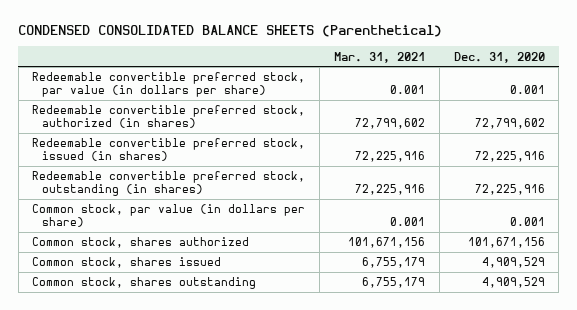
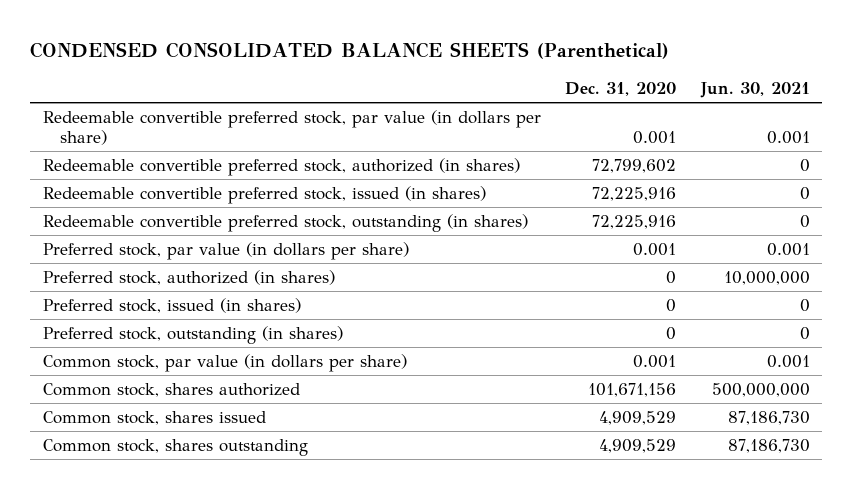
[334,51,426,63] Mar. 31, 2021 -> none
none -> [700,81,811,98] Jun. 30, 2021
none -> [42,241,409,260] Preferred stock, par value (in dollars per share)
none -> [42,269,335,285] Preferred stock, authorized (in shares)
none -> [42,297,301,313] Preferred stock, issued (in shares)
none -> [42,325,343,344] Preferred stock, outstanding (in shares)

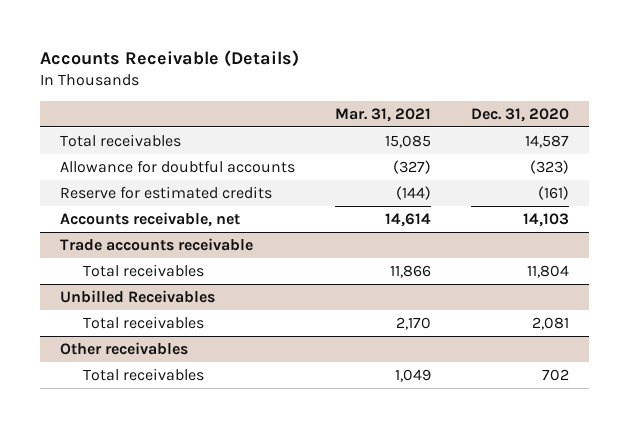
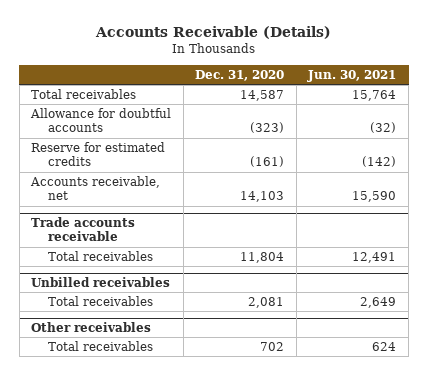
[334,107,431,122] Mar. 31, 2021 -> none
none -> [307,69,397,82] Jun. 30, 2021
[59,289,215,303] Unbilled Receivables -> [31,277,171,288] Unbilled receivables

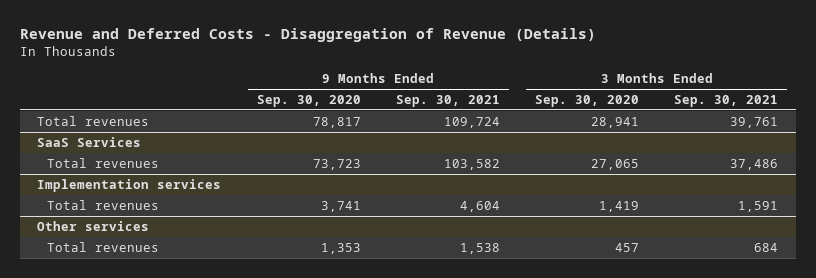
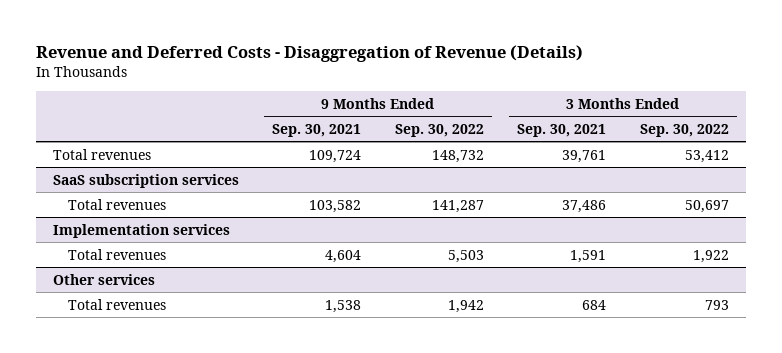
[256,95,361,108] Sep. 30, 2020 -> none
[535,95,640,108] Sep. 30, 2020 -> none
none -> [394,123,484,137] Sep. 30, 2022
none -> [640,123,730,137] Sep. 30, 2022
[37,136,142,147] SaaS Services -> [52,173,239,188] SaaS subscription services

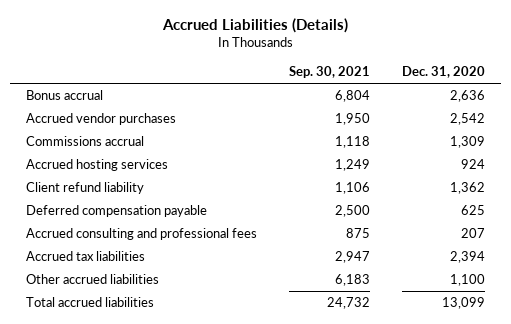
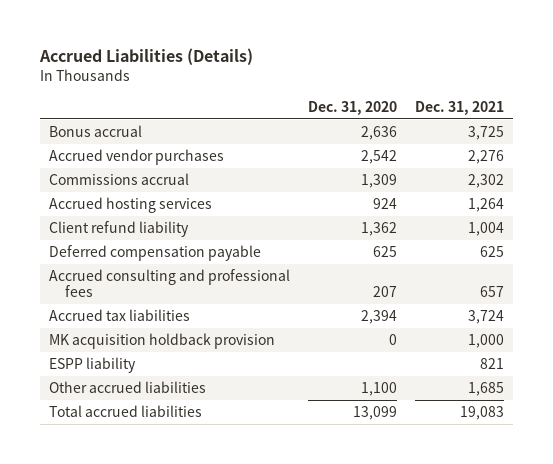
[289,66,371,79] Sep. 30, 2021 -> none
none -> [415,100,505,115] Dec. 31, 2021
none -> [49,333,276,350] MK acquisition holdback provision
none -> [49,357,137,374] ESPP liability

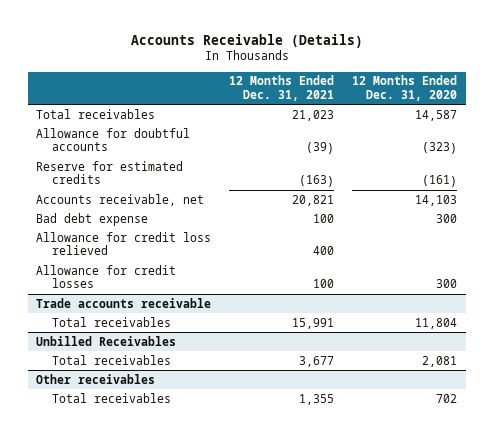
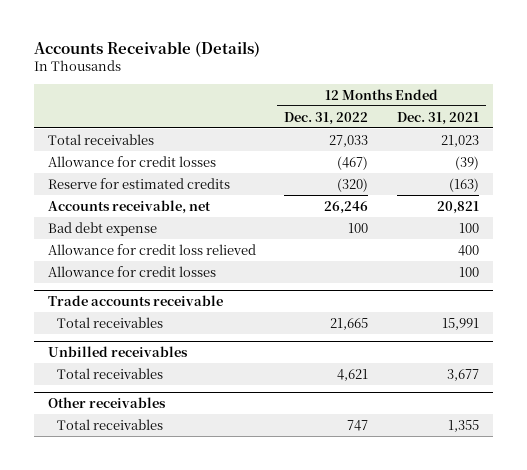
[352,75,458,101] 12 Months Ended Dec. 31, 2020 -> none
none -> [284,111,369,125] Dec. 31, 2022
[36,127,191,152] Allowance for doubtful accounts -> [47,155,216,167] Allowance for credit losses
[36,335,177,346] Unbilled Receivables -> [47,346,188,358] Unbilled receivables

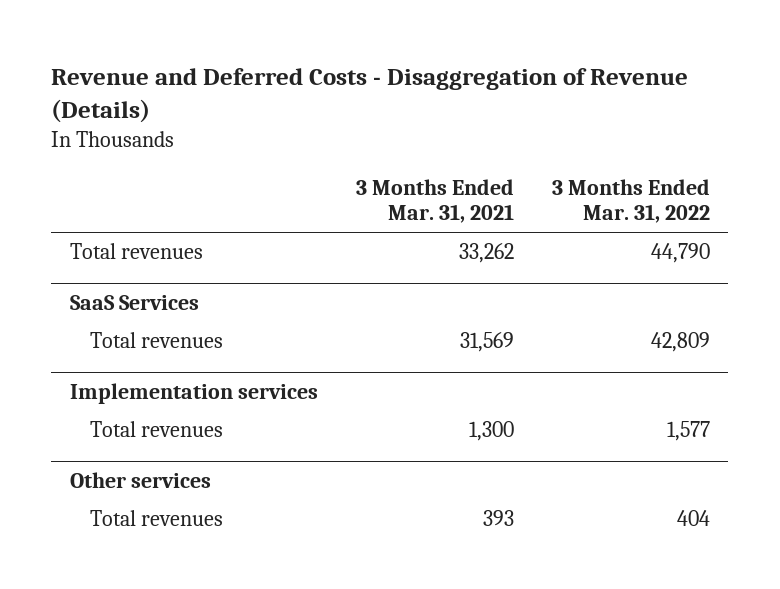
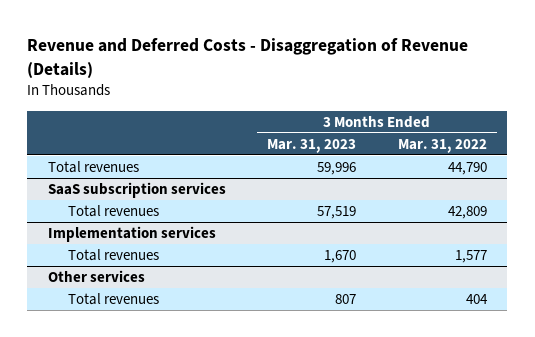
[355,178,514,224] 3 Months Ended Mar. 31, 2021 -> none
none -> [267,138,357,153] Mar. 31, 2023
[70,295,200,311] SaaS Services -> [48,182,227,199] SaaS subscription services

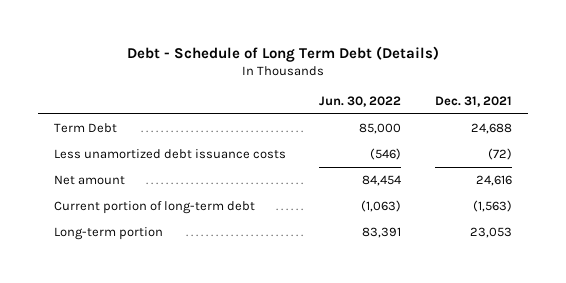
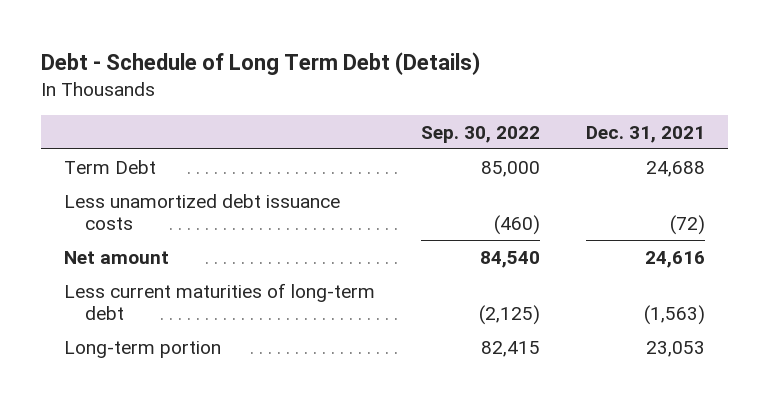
[319,96,402,108] Jun. 30, 2022 -> none
none -> [420,125,540,143] Sep. 30, 2022
[54,200,256,214] Current portion of long-term debt -> [63,282,375,320] Less current maturities of long-term debt

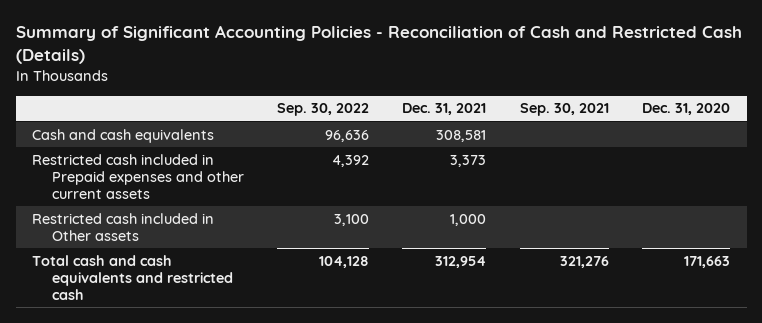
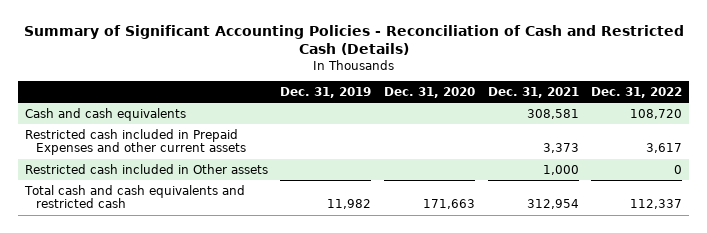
[277,103,370,117] Sep. 30, 2022 -> none
[519,103,609,117] Sep. 30, 2021 -> none
none -> [280,87,372,99] Dec. 31, 2019
none -> [591,87,683,99] Dec. 31, 2022
[32,153,244,199] Restricted cash included in Prepaid expenses and other current assets -> [24,128,246,156] Restricted cash included in Prepaid Expenses and other current assets

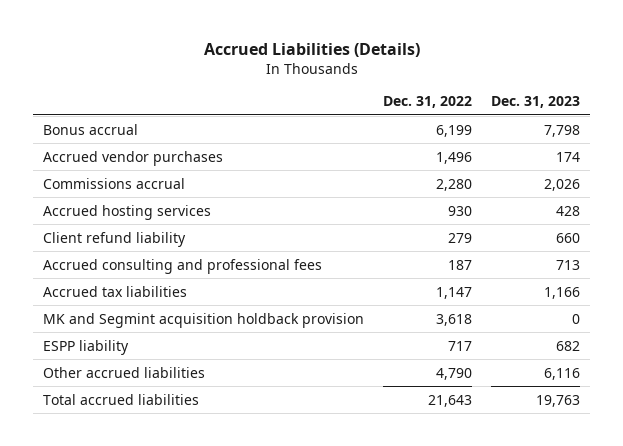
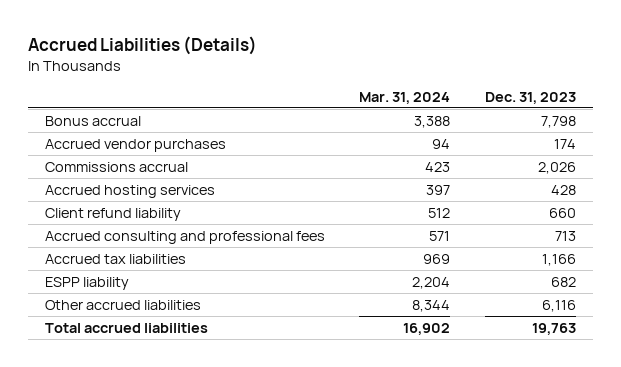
[383,96,473,109] Dec. 31, 2022 -> none
none -> [359,92,451,105] Mar. 31, 2024
[43,312,365,328] MK and Segmint acquisition holdback provision -> none

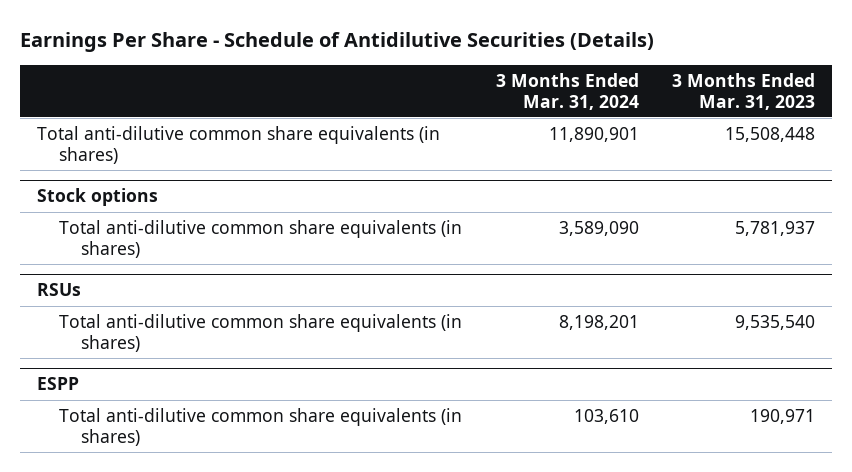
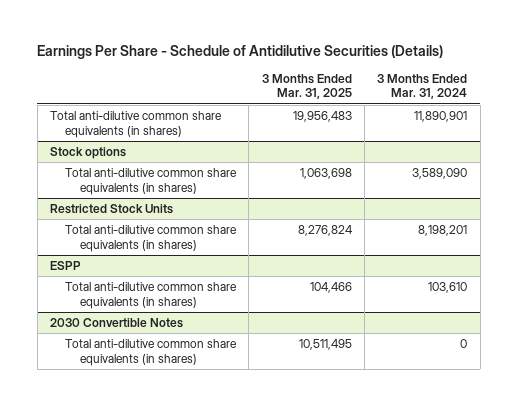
[671,72,815,110] 3 Months Ended Mar. 31, 2023 -> none
none -> [261,73,352,100] 3 Months Ended Mar. 31, 2025
[36,283,81,297] RSUs -> [50,203,174,214] Restricted Stock Units
none -> [50,317,184,328] 2030 Convertible Notes
none -> [64,338,237,366] Total anti-dilutive common share equivalents (in shares)

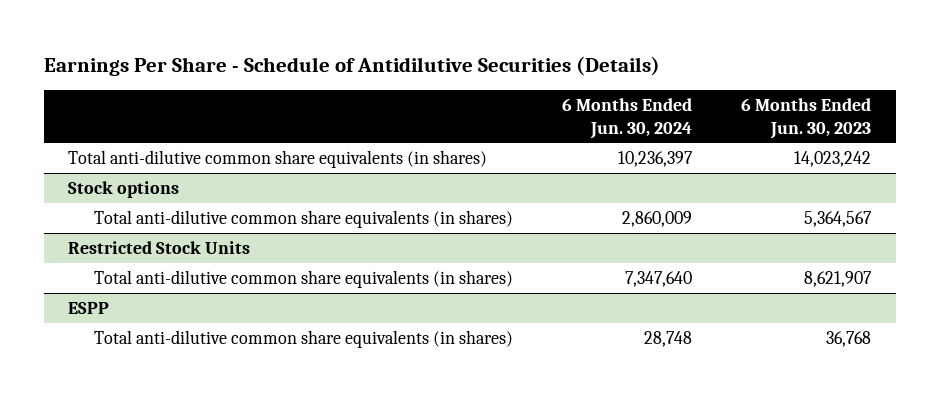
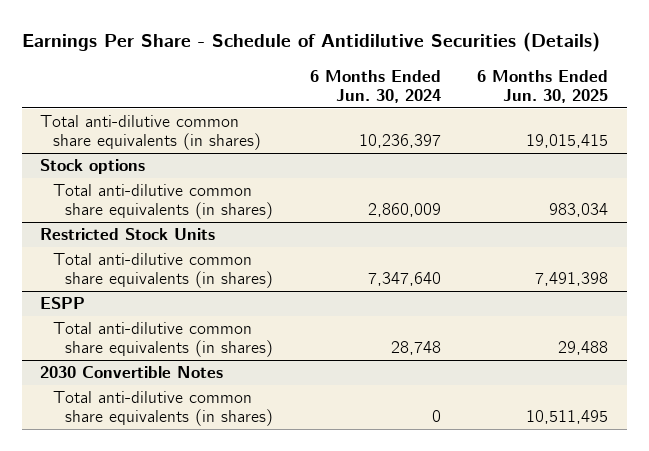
[741,98,872,139] 6 Months Ended Jun. 30, 2023 -> none
none -> [477,69,609,104] 6 Months Ended Jun. 30, 2025
none -> [40,366,224,379] 2030 Convertible Notes
none -> [52,391,274,427] Total anti-dilutive common share equivalents (in shares)

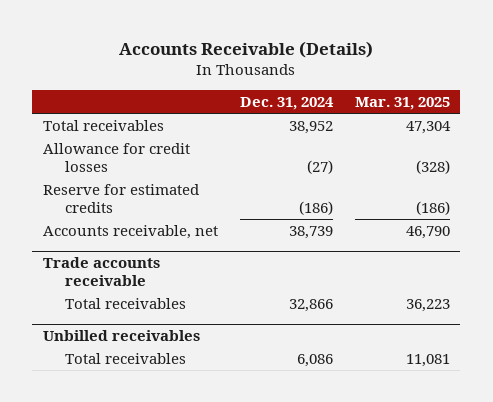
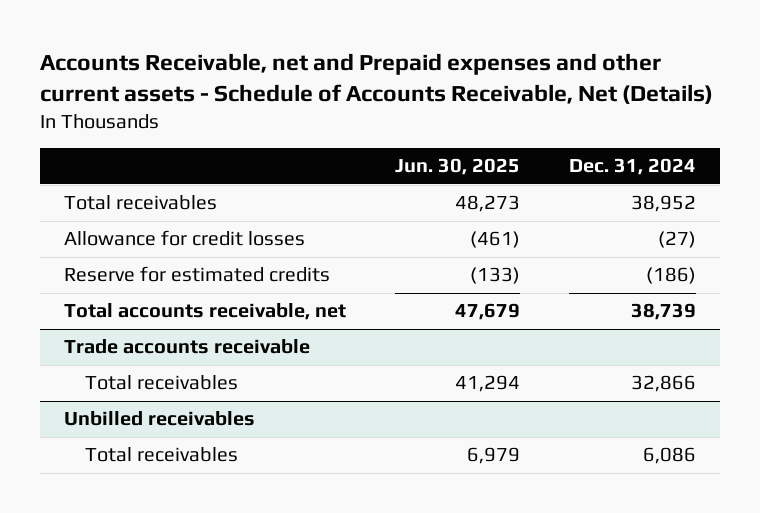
[119,41,374,59] Accounts Receivable (Details) -> [39,53,713,105] Accounts Receivable, net and Prepaid expenses and other current assets - Schedule of Accounts Receivable, Net (Details)
[354,96,450,110] Mar. 31, 2025 -> none
none -> [394,158,520,176] Jun. 30, 2025
[43,224,219,239] Accounts receivable, net -> [63,303,346,321] Total accounts receivable, net

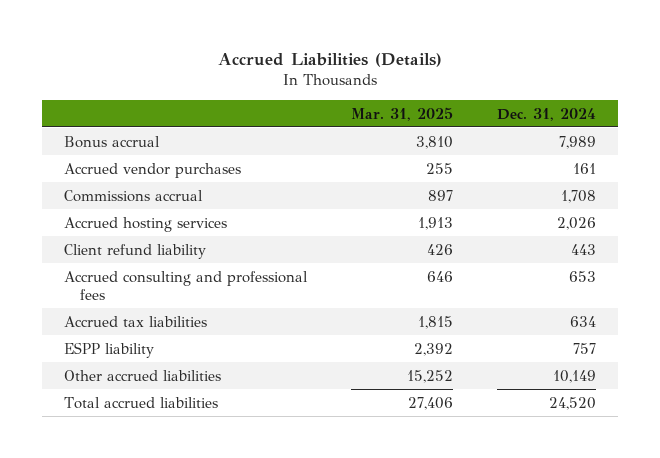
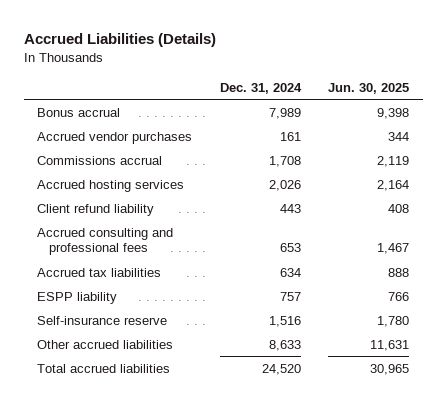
[351,106,454,121] Mar. 31, 2025 -> none
none -> [328,82,410,94] Jun. 30, 2025
none -> [37,315,168,325] Self-insurance reserve
[553,369,597,383] 10,149 -> [268,339,301,351] 8,633

